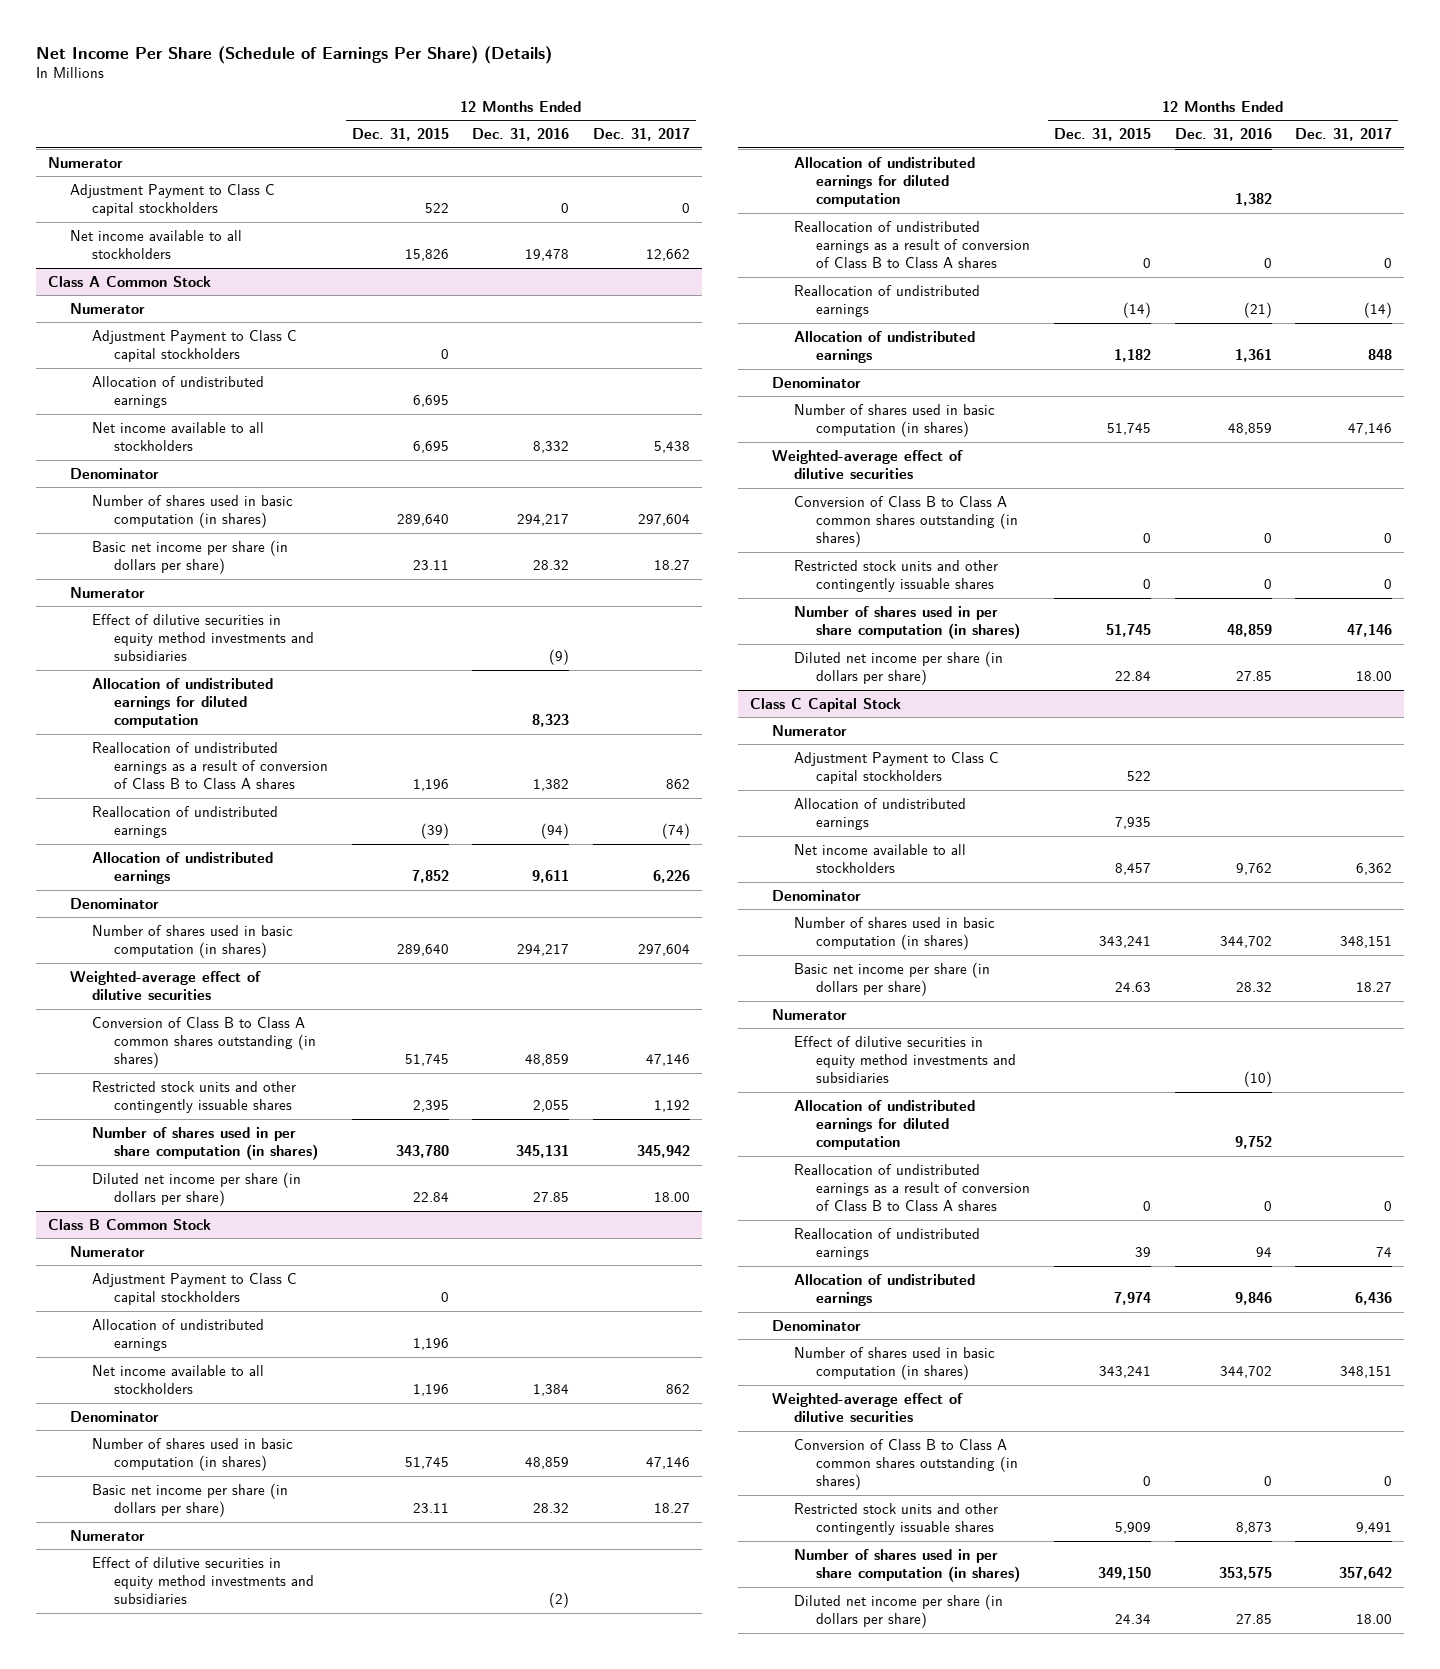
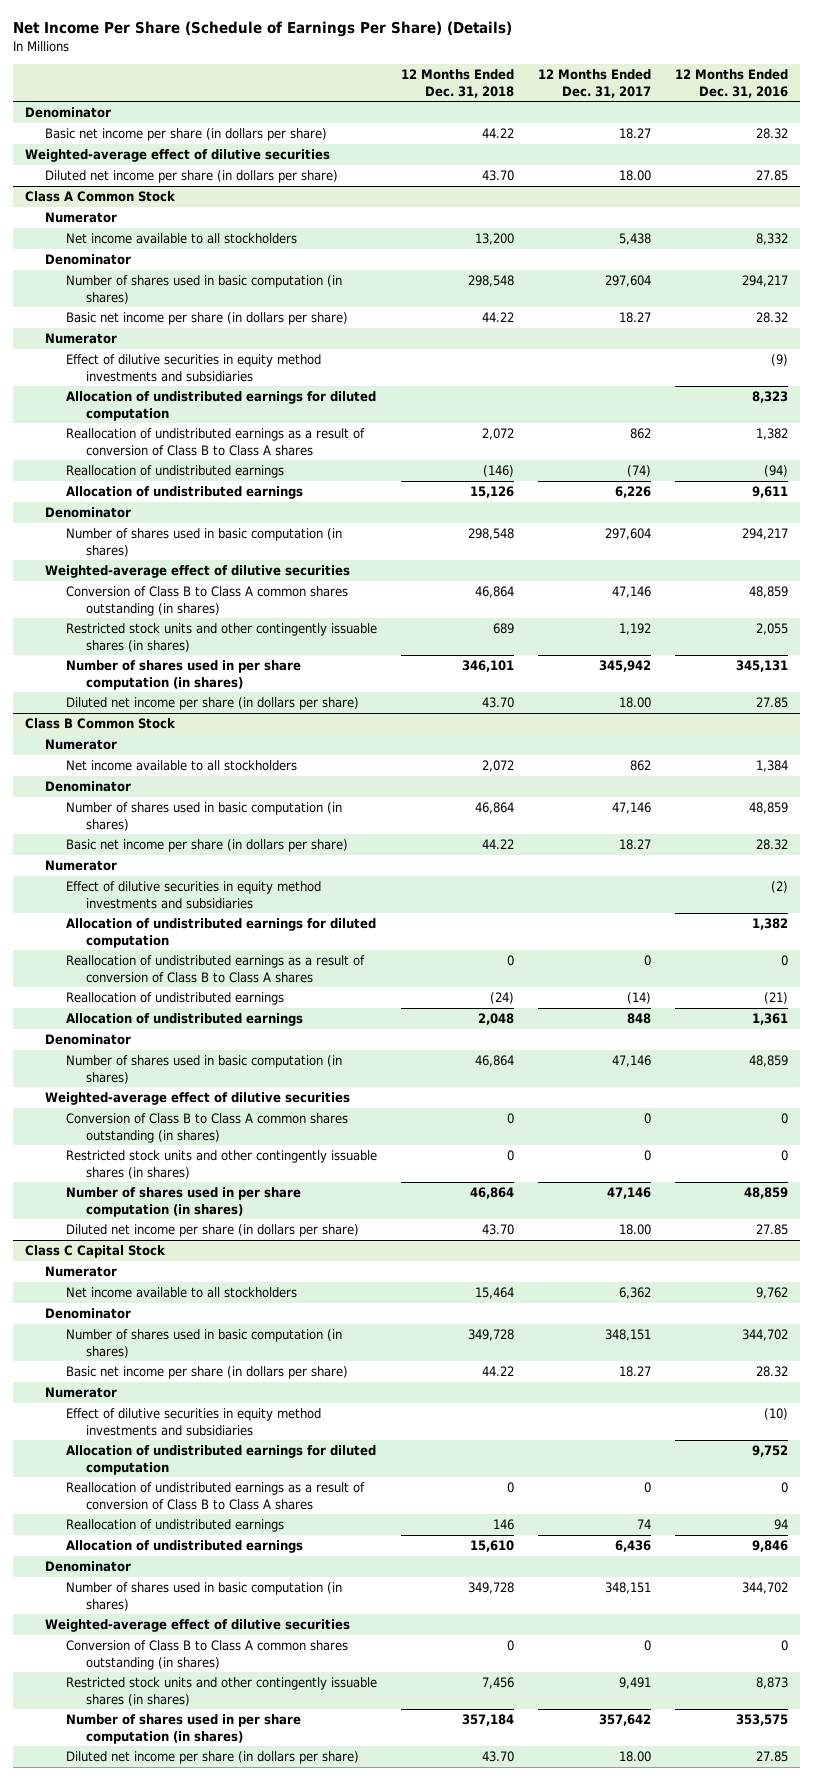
[351,128,449,142] Dec. 31, 2015 -> none
none -> [400,69,514,98] 12 Months Ended Dec. 31, 2018
[47,156,123,168] Numerator -> none
[69,183,275,217] Adjustment Payment to Class C capital stockholders -> none
[69,229,242,260] Net income available to all stockholders -> none
none -> [24,107,111,119] Denominator
none -> [45,128,328,142] Basic net income per share (in dollars per share)
none -> [24,149,330,163] Weighted-average effect of dilutive securities
none -> [45,170,339,184] Diluted net income per share (in dollars per share)
[91,329,297,363] Adjustment Payment to Class C capital stockholders -> none
[91,375,264,409] Allocation of undistributed earnings -> none
[91,1080,296,1114] Restricted stock units and other contingently issuable shares -> [65,623,377,652] Restricted stock units and other contingently issuable shares (in shares)
[91,1272,297,1306] Adjustment Payment to Class C capital stockholders -> none
[91,1318,264,1352] Allocation of undistributed earnings -> none
[794,559,999,593] Restricted stock units and other contingently issuable shares -> [65,1150,377,1179] Restricted stock units and other contingently issuable shares (in shares)
[794,751,1000,785] Adjustment Payment to Class C capital stockholders -> none
[794,797,967,831] Allocation of undistributed earnings -> none
[794,1502,999,1536] Restricted stock units and other contingently issuable shares -> [65,1677,377,1706] Restricted stock units and other contingently issuable shares (in shares)

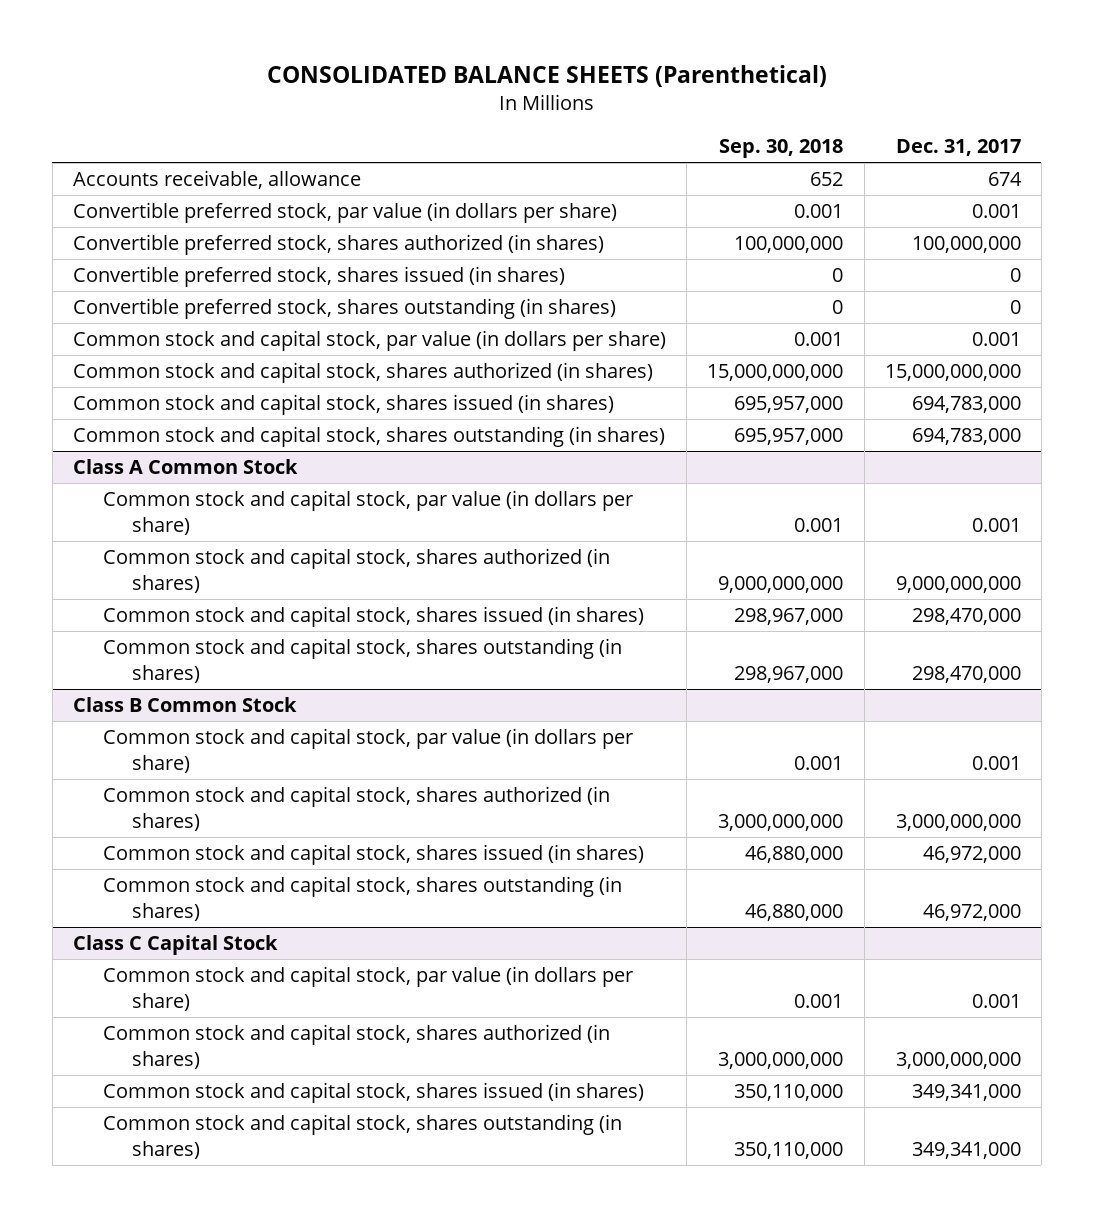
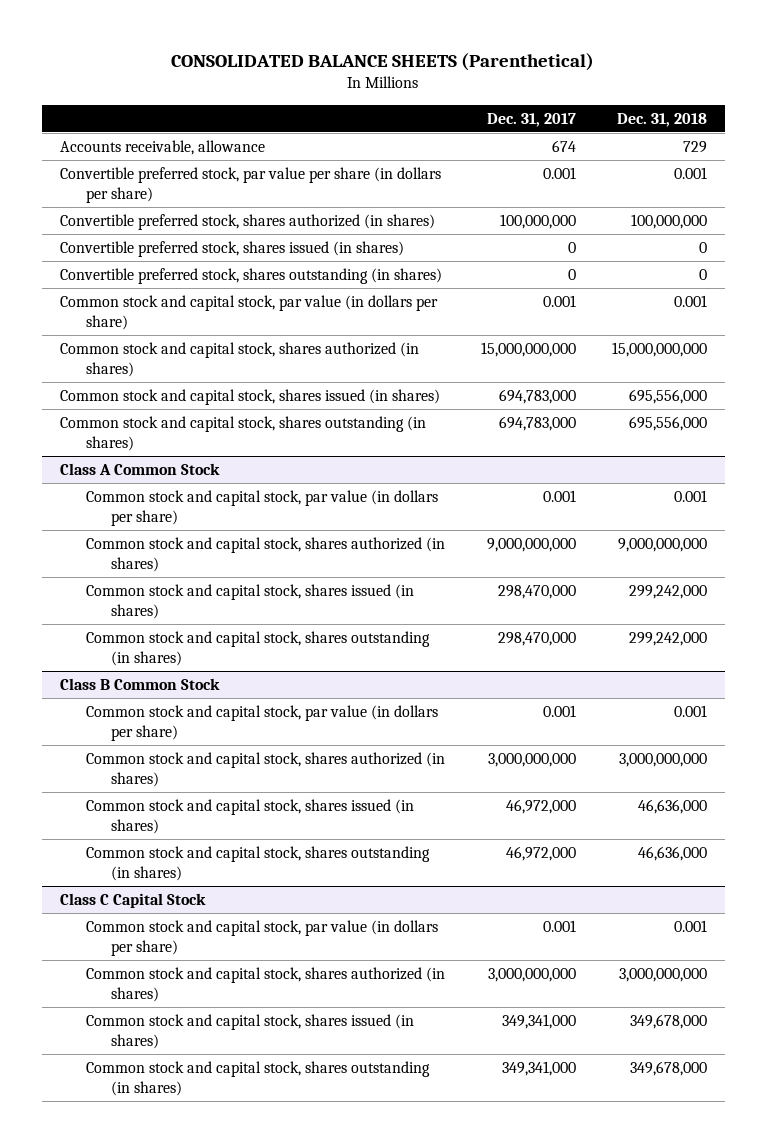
[719,138,844,158] Sep. 30, 2018 -> none
none -> [616,112,707,127] Dec. 31, 2018
[73,202,618,224] Convertible preferred stock, par value (in dollars per share) -> [59,167,441,203] Convertible preferred stock, par value per share (in dollars per share)

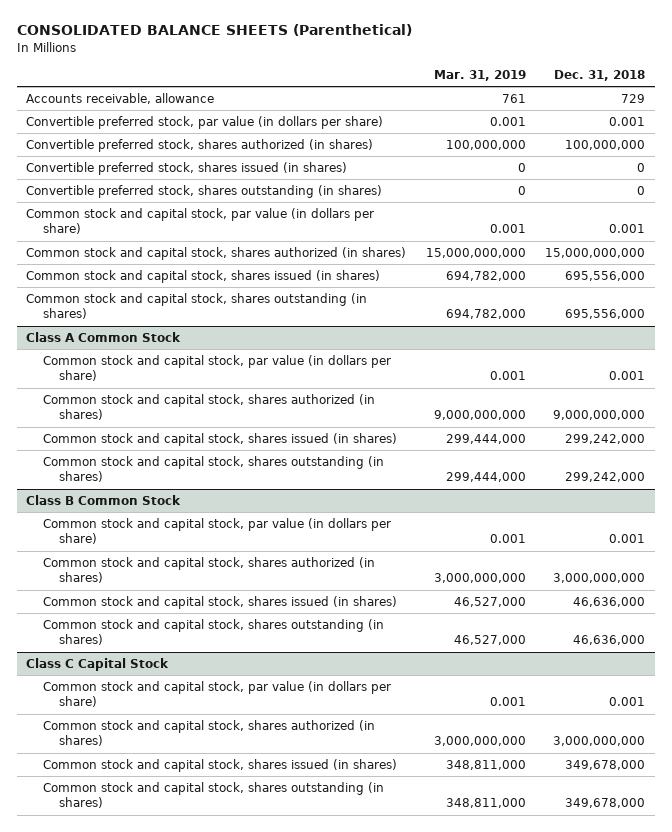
[486,112,576,127] Dec. 31, 2017 -> none
none -> [433,70,526,82] Mar. 31, 2019
[59,167,441,203] Convertible preferred stock, par value per share (in dollars per share) -> [26,115,384,129] Convertible preferred stock, par value (in dollars per share)

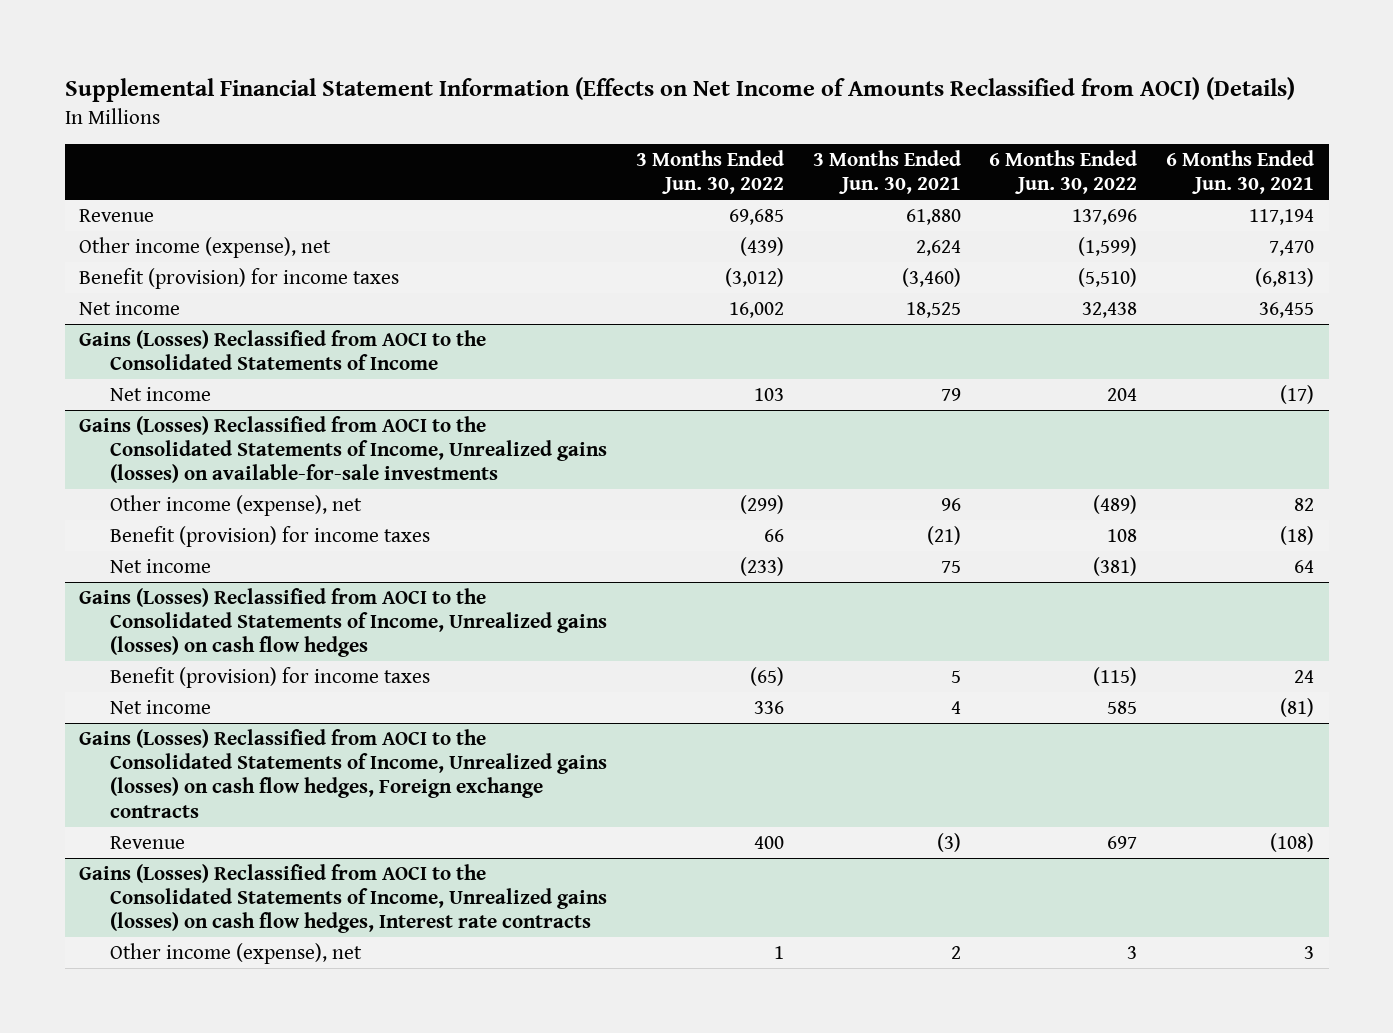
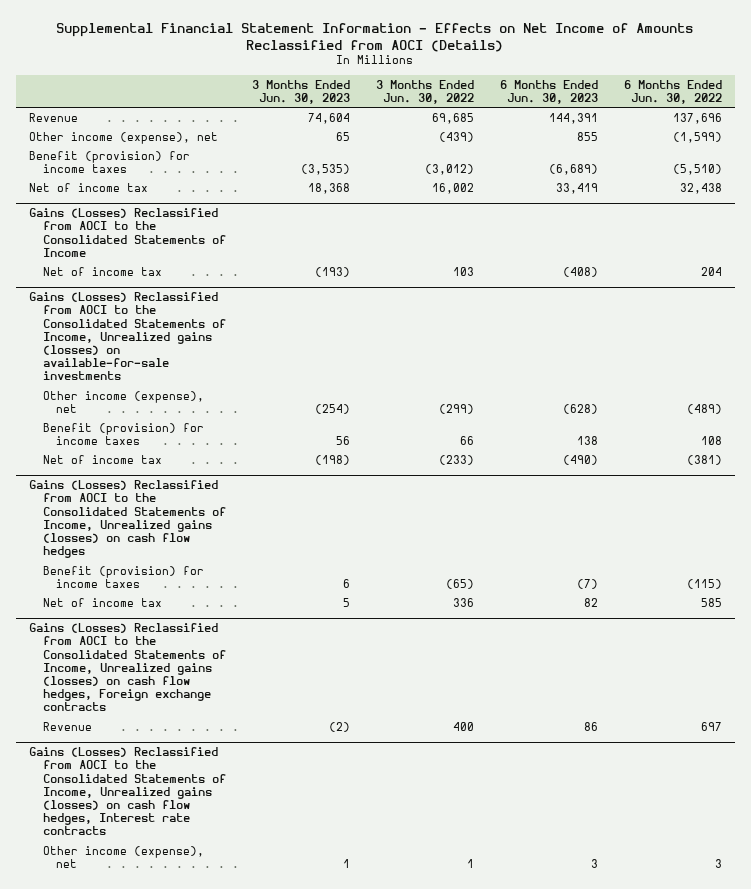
[64,77,1295,103] Supplemental Financial Statement Information (Effects on Net Income of Amounts Reclassified from AOCI) (Details) -> [56,22,694,52] Supplemental Financial Statement Information - Effects on Net Income of Amounts Reclassified from AOCI (Details)
[812,149,961,195] 3 Months Ended Jun. 30, 2021 -> none
[1166,149,1315,195] 6 Months Ended Jun. 30, 2021 -> none
none -> [251,79,350,104] 3 Months Ended Jun. 30, 2023
none -> [499,79,598,104] 6 Months Ended Jun. 30, 2023
[78,300,180,315] Net income -> [28,182,148,192] Net of income tax
[110,386,212,401] Net income -> [42,266,162,276] Net of income tax
[110,558,212,573] Net income -> [42,454,162,464] Net of income tax
[110,699,212,714] Net income -> [42,597,162,607] Net of income tax

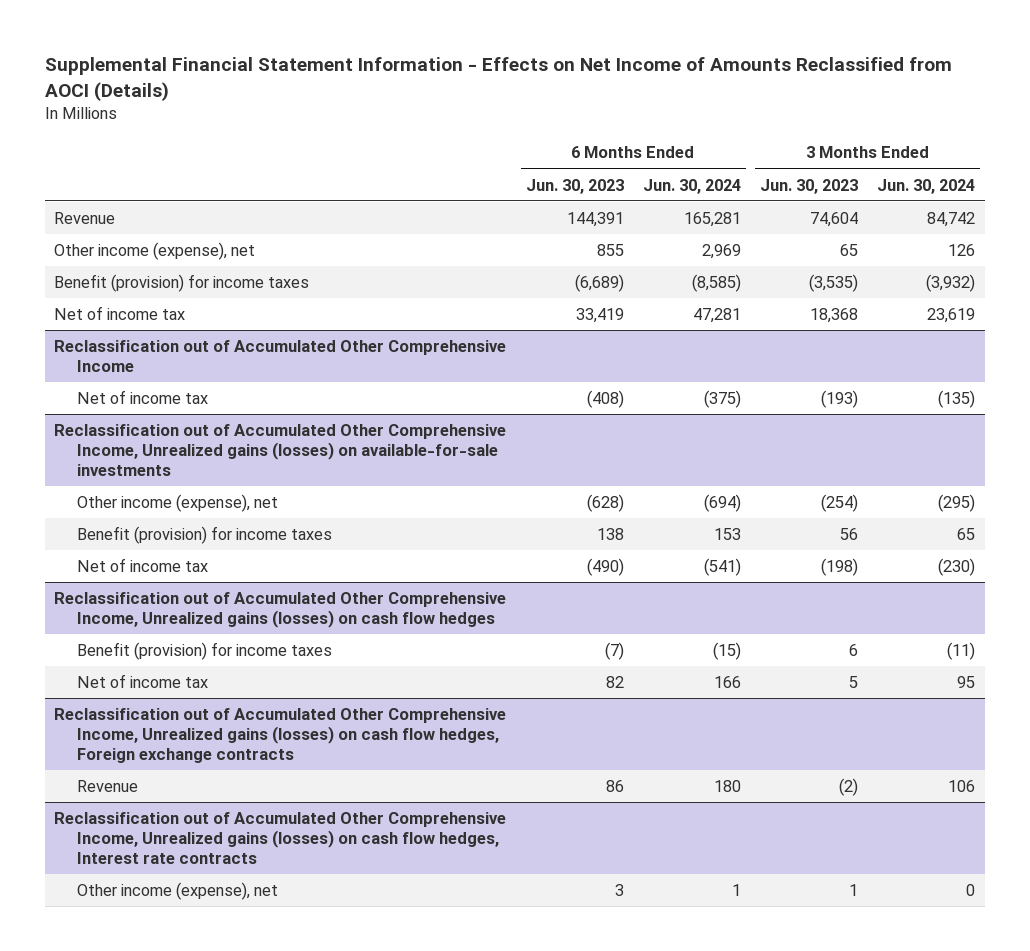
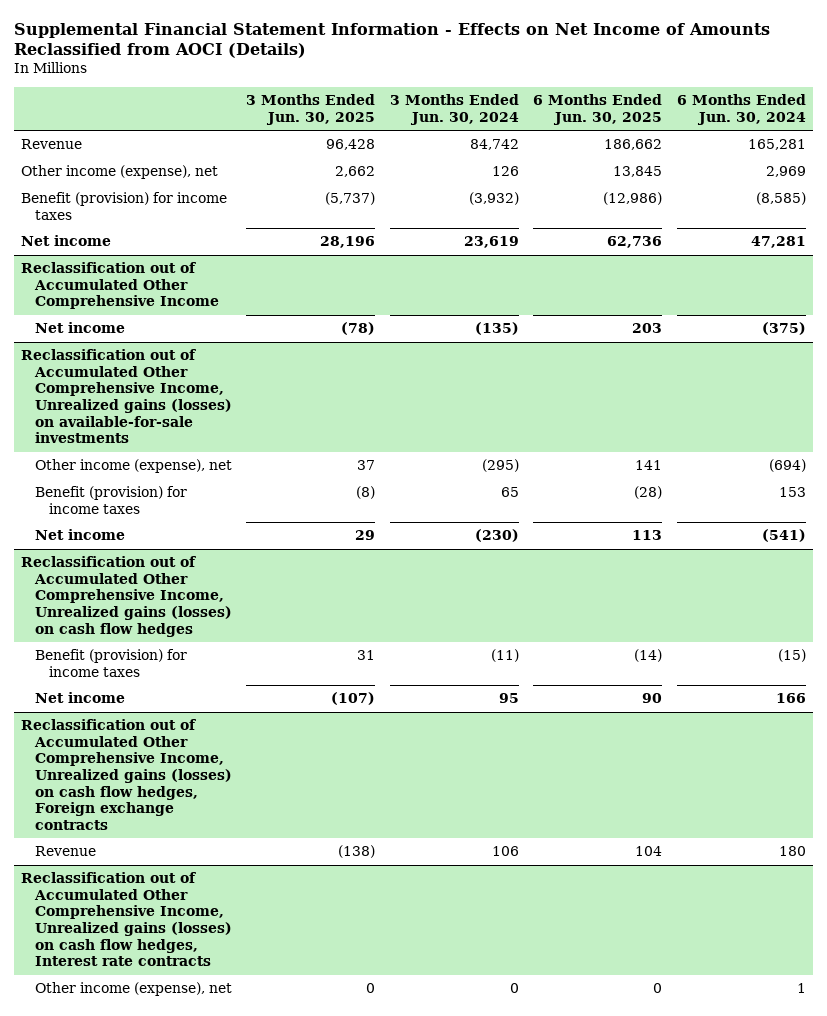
[525,178,624,194] Jun. 30, 2023 -> none
[760,178,859,194] Jun. 30, 2023 -> none
none -> [246,94,376,125] 3 Months Ended Jun. 30, 2025
none -> [533,94,663,125] 6 Months Ended Jun. 30, 2025
[54,306,186,321] Net of income tax -> [21,235,112,247] Net income
[77,390,209,405] Net of income tax -> [35,322,126,334] Net income
[77,558,209,573] Net of income tax -> [35,529,126,541] Net income
[77,674,209,689] Net of income tax -> [35,692,126,704] Net income

